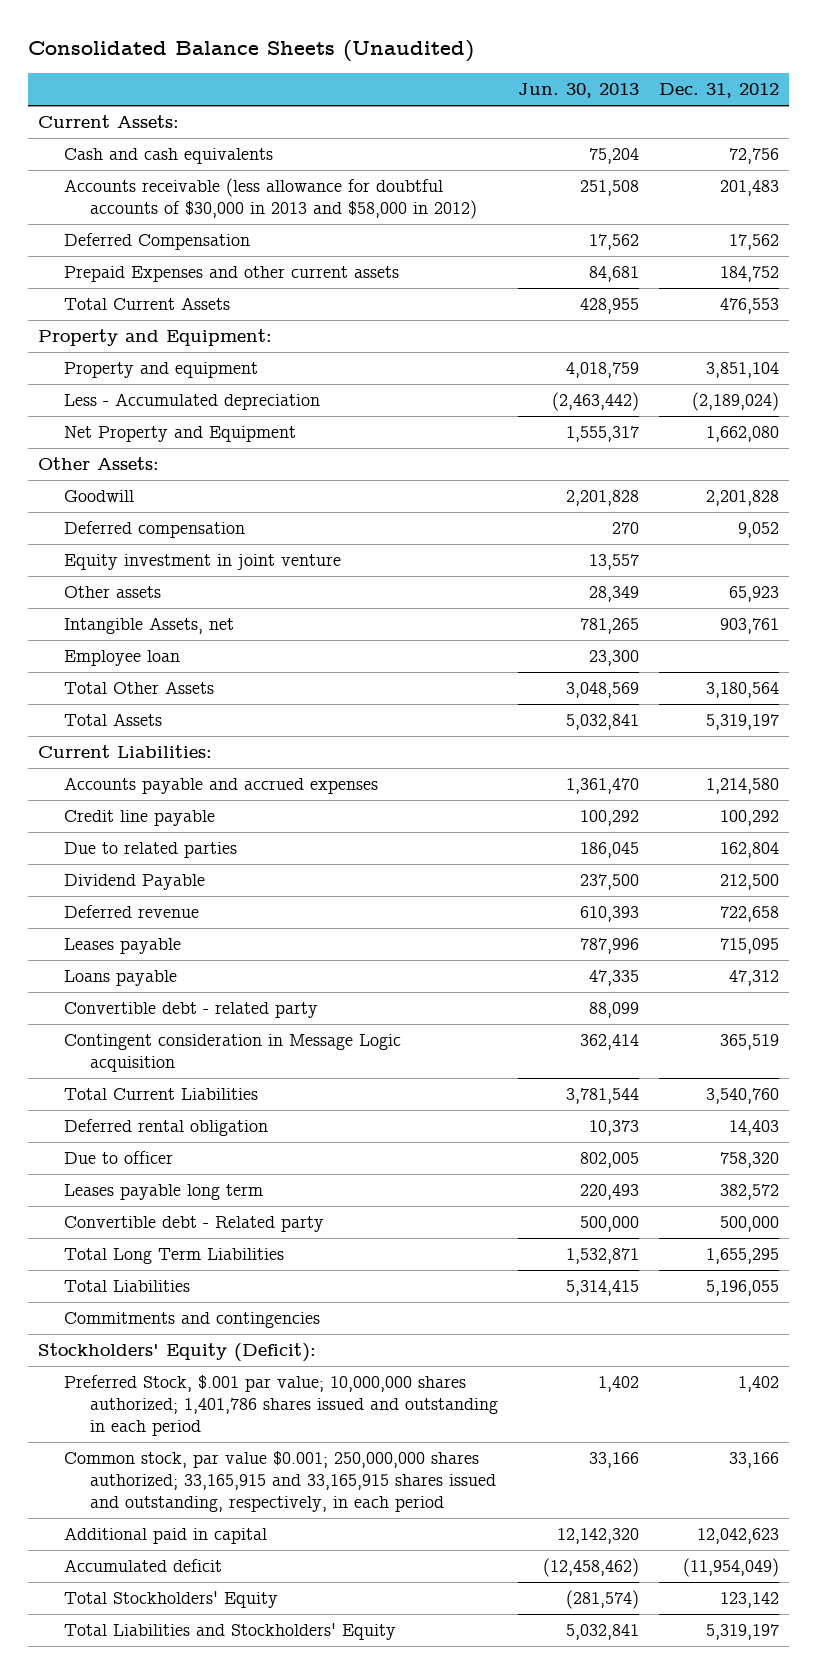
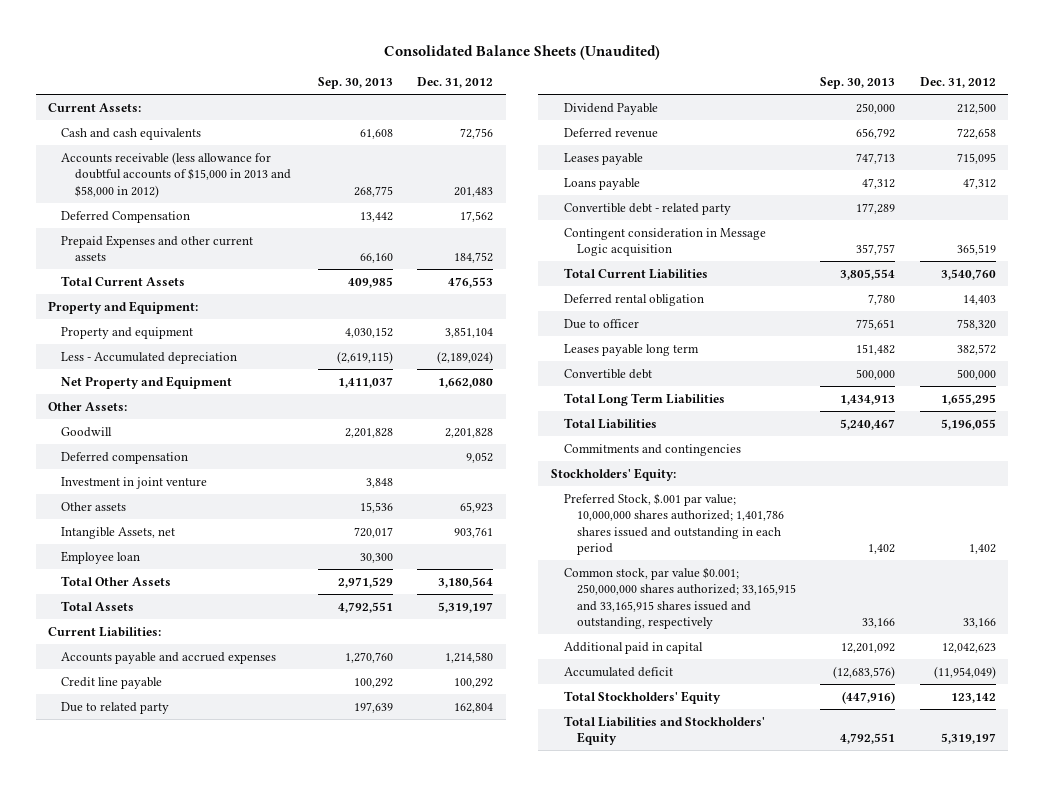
[517,83,639,99] Jun. 30, 2013 -> none
none -> [317,77,393,90] Sep. 30, 2013
[63,178,477,220] Accounts receivable (less allowance for doubtful accounts of $30,000 in 2013 and $58,000 in 2012) -> [61,151,291,198] Accounts receivable (less allowance for doubtful accounts of $15,000 in 2013 and $58,000 in 2012)
[63,554,341,571] Equity investment in joint venture -> [61,476,208,489] Investment in joint venture
[63,842,237,859] Due to related parties -> [61,701,170,714] Due to related party
[63,1216,324,1233] Convertible debt - Related party -> [563,368,652,379] Convertible debt
[37,1343,316,1363] Stockholders' Equity (Deficit): -> [550,467,676,481] Stockholders' Equity:
[63,1451,496,1512] Common stock, par value $0.001; 250,000,000 shares authorized; 33,165,915 and 33,165,915 shares issued and outstanding, respectively, in each period -> [563,566,796,630] Common stock, par value $0.001; 250,000,000 shares authorized; 33,165,915 and 33,165,915 shares issued and outstanding, respectively

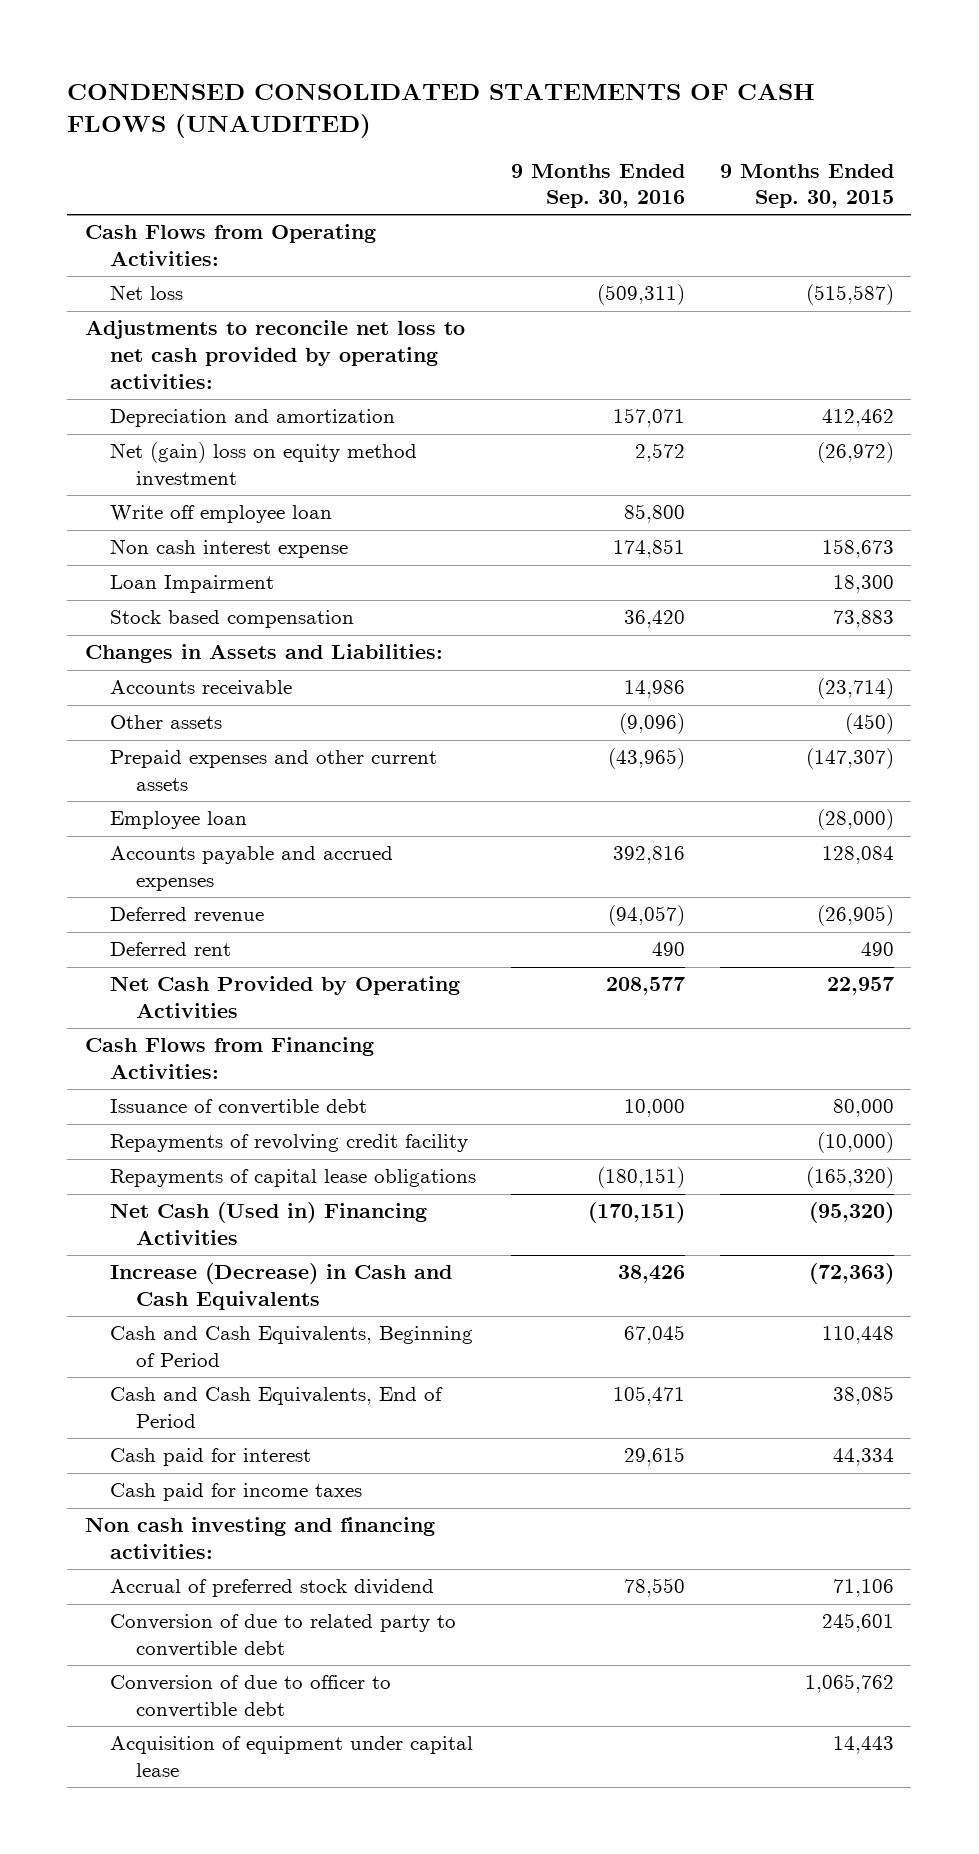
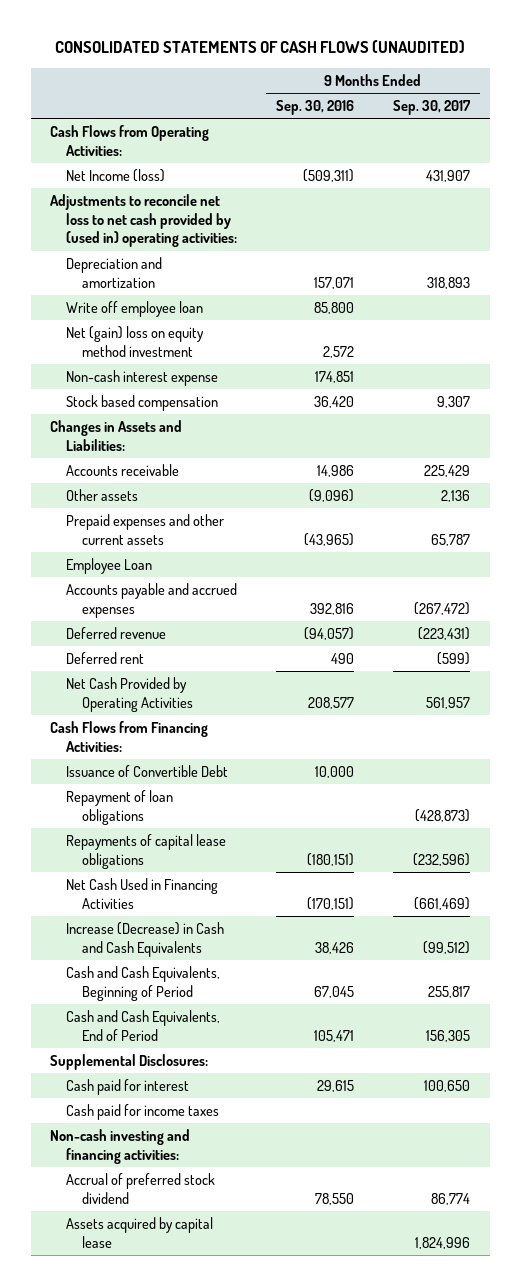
[67,82,816,139] CONDENSED CONSOLIDATED STATEMENTS OF CASH FLOWS (UNAUDITED) -> [55,40,466,54] CONSOLIDATED STATEMENTS OF CASH FLOWS (UNAUDITED)
[719,163,894,209] 9 Months Ended Sep. 30, 2015 -> none
none -> [393,100,472,116] Sep. 30, 2017
[110,285,184,301] Net loss -> [66,168,166,182] Net Income (loss)
[84,320,465,389] Adjustments to reconcile net loss to net cash provided by operating activities: -> [50,193,238,248] Adjustments to reconcile net loss to net cash provided by (used in) operating activities:
[110,575,275,594] Loan Impairment -> none
[110,442,418,488] Net (gain) loss on equity method investment -> [66,325,205,357] Net (gain) loss on equity method investment
[110,539,349,559] Non cash interest expense -> [66,369,219,386] Non-cash interest expense
[110,811,248,830] Employee loan -> [66,557,153,574] Employee Loan
[110,1099,368,1116] Issuance of convertible debt -> [66,764,229,777] Issuance of Convertible Debt
[110,1134,469,1153] Repayments of revolving credit facility -> [66,789,174,825] Repayment of loan obligations
[110,1202,428,1246] Net Cash (Used in) Financing Activities -> [66,877,219,909] Net Cash Used in Financing Activities
none -> [50,1053,209,1070] Supplemental Disclosures:
[84,1517,435,1560] Non cash investing and financing activities: -> [50,1128,191,1164] Non-cash investing and financing activities:
[110,1614,457,1658] Conversion of due to related party to convertible debt -> none
[110,1675,392,1719] Conversion of due to officer to convertible debt -> none
[110,1736,474,1778] Acquisition of equipment under capital lease -> none
none -> [66,1216,214,1248] Assets acquired by capital lease

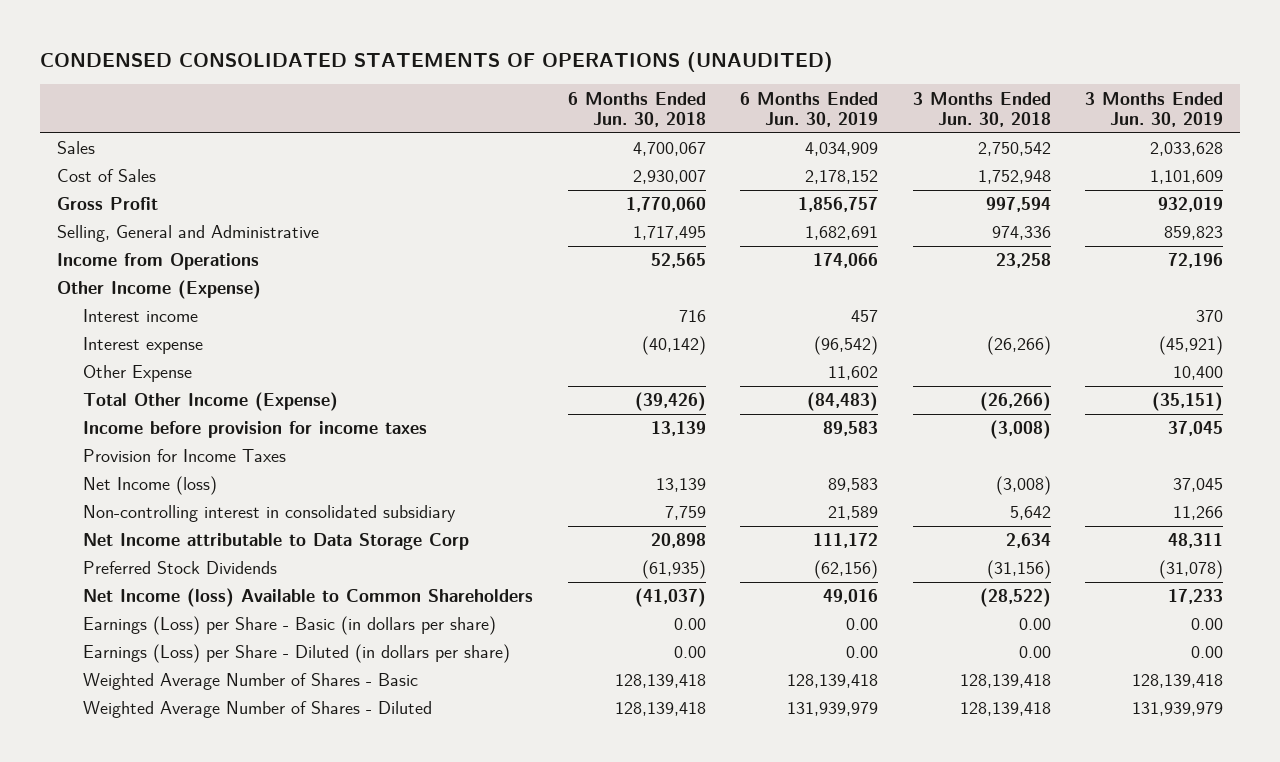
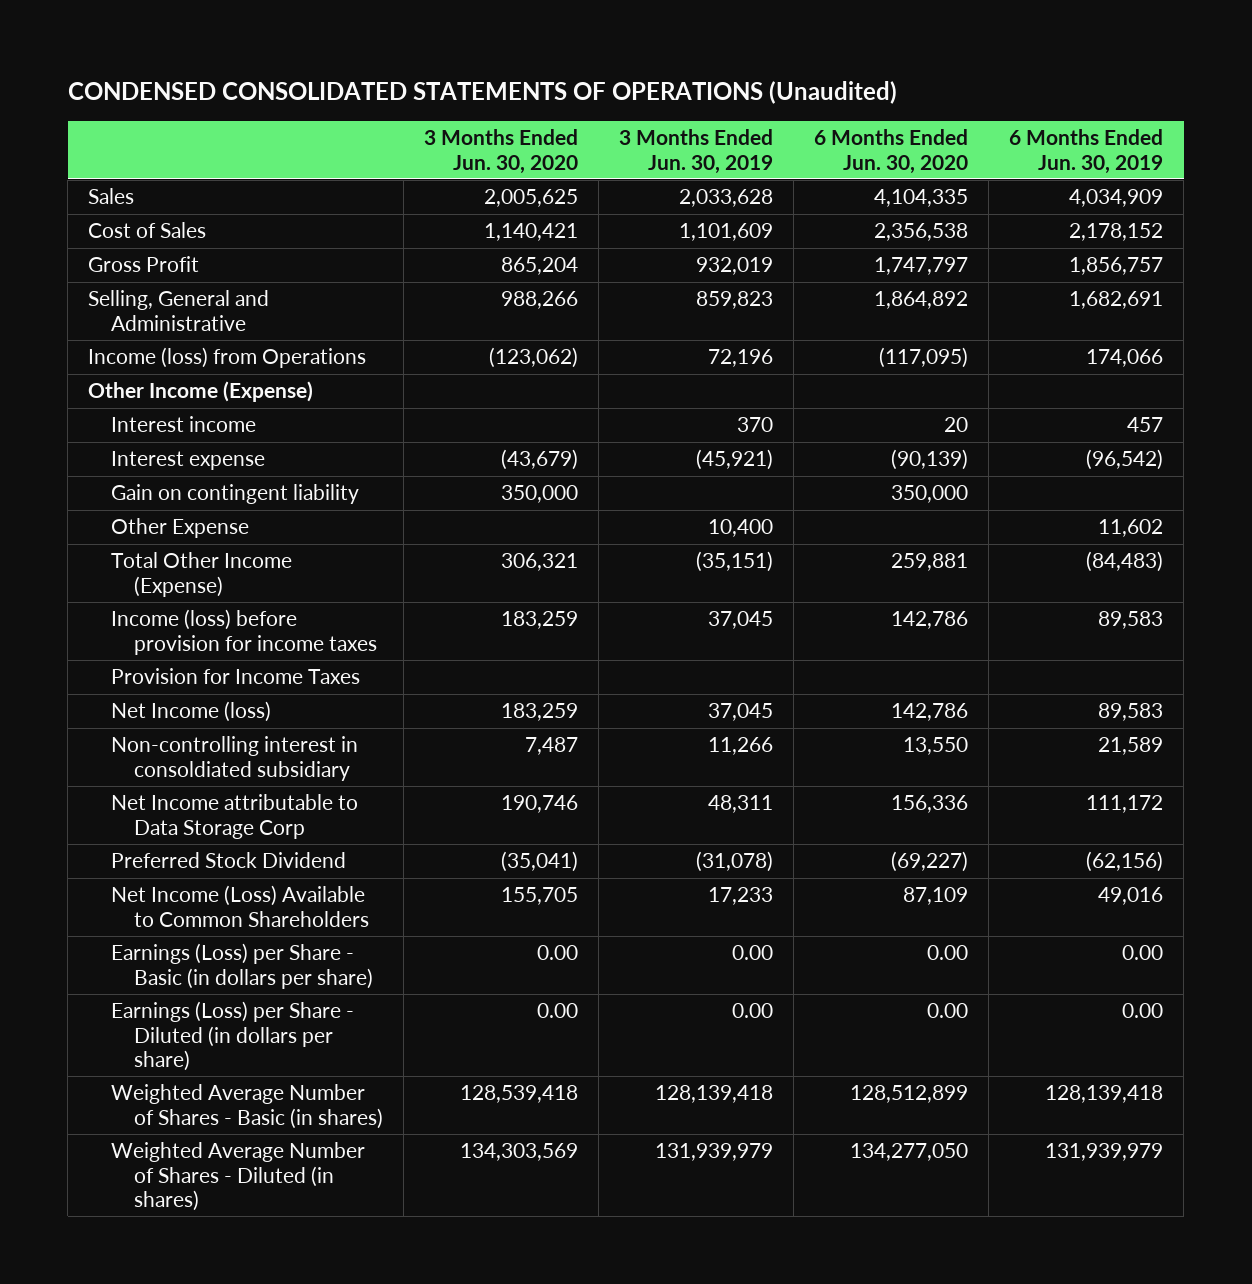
[40,51,834,72] CONDENSED CONSOLIDATED STATEMENTS OF OPERATIONS (UNAUDITED) -> [67,81,897,105] CONDENSED CONSOLIDATED STATEMENTS OF OPERATIONS (Unaudited)
[567,91,706,127] 6 Months Ended Jun. 30, 2018 -> none
[912,91,1051,127] 3 Months Ended Jun. 30, 2018 -> none
none -> [424,129,579,174] 3 Months Ended Jun. 30, 2020
none -> [814,129,969,174] 6 Months Ended Jun. 30, 2020
[57,253,260,271] Income from Operations -> [88,347,367,369] Income (loss) from Operations
none -> [111,484,360,505] Gain on contingent liability
[83,421,428,439] Income before provision for income taxes -> [111,609,378,655] Income (loss) before provision for income taxes
[83,505,457,523] Non-controlling interest in consolidated subsidiary -> [111,736,359,781] Non-controlling interest in consoldiated subsidiary
[83,561,278,575] Preferred Stock Dividends -> [111,852,347,869] Preferred Stock Dividend
[83,588,534,608] Net Income (loss) Available to Common Shareholders -> [111,885,370,927] Net Income (Loss) Available to Common Shareholders
[83,673,419,691] Weighted Average Number of Shares - Basic -> [111,1084,384,1129] Weighted Average Number of Shares - Basic (in shares)
[83,701,433,719] Weighted Average Number of Shares - Diluted -> [111,1142,366,1212] Weighted Average Number of Shares - Diluted (in shares)

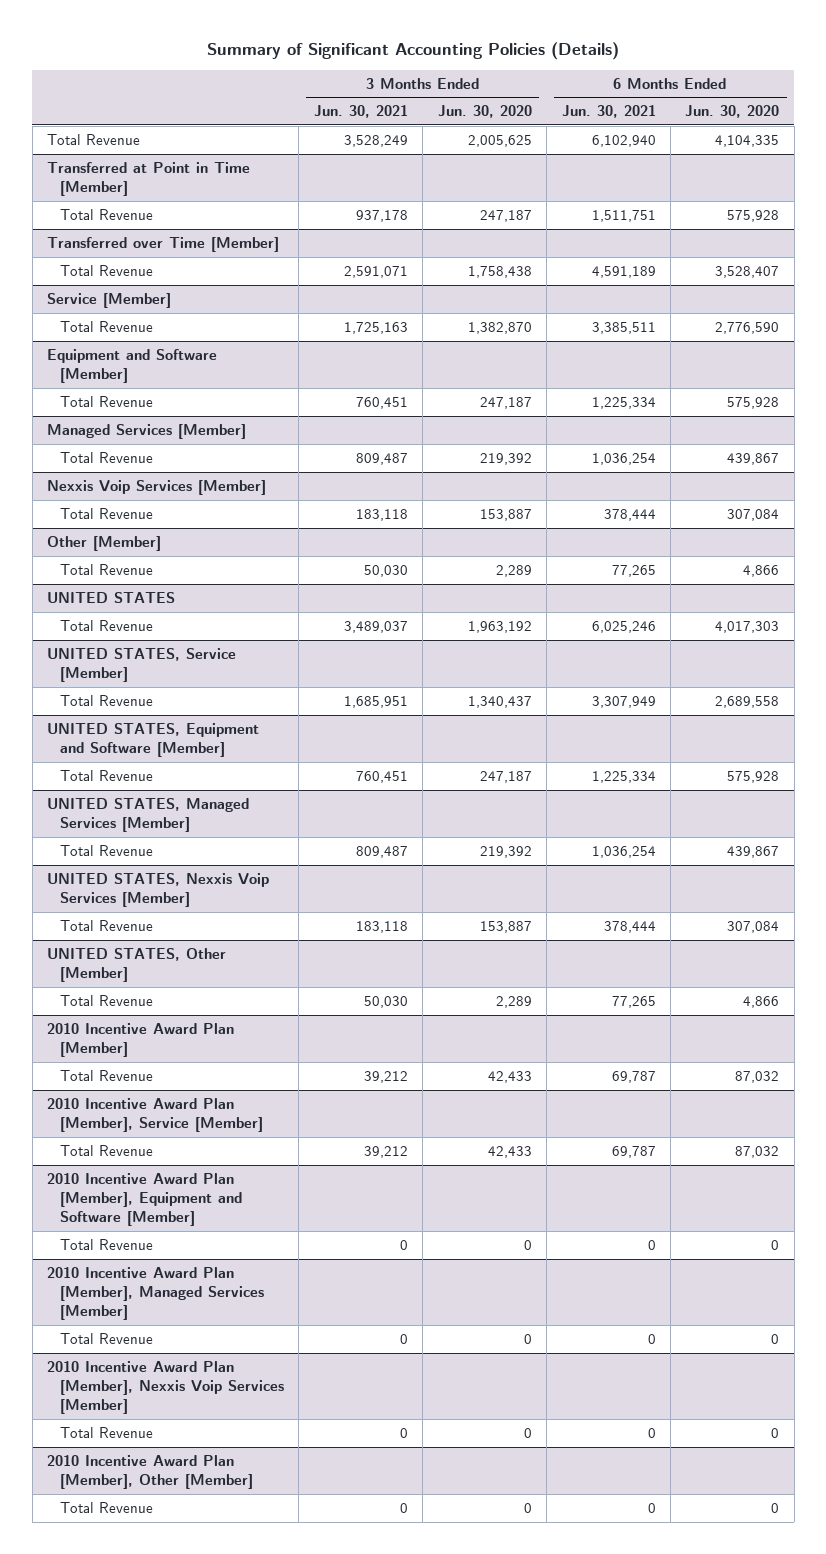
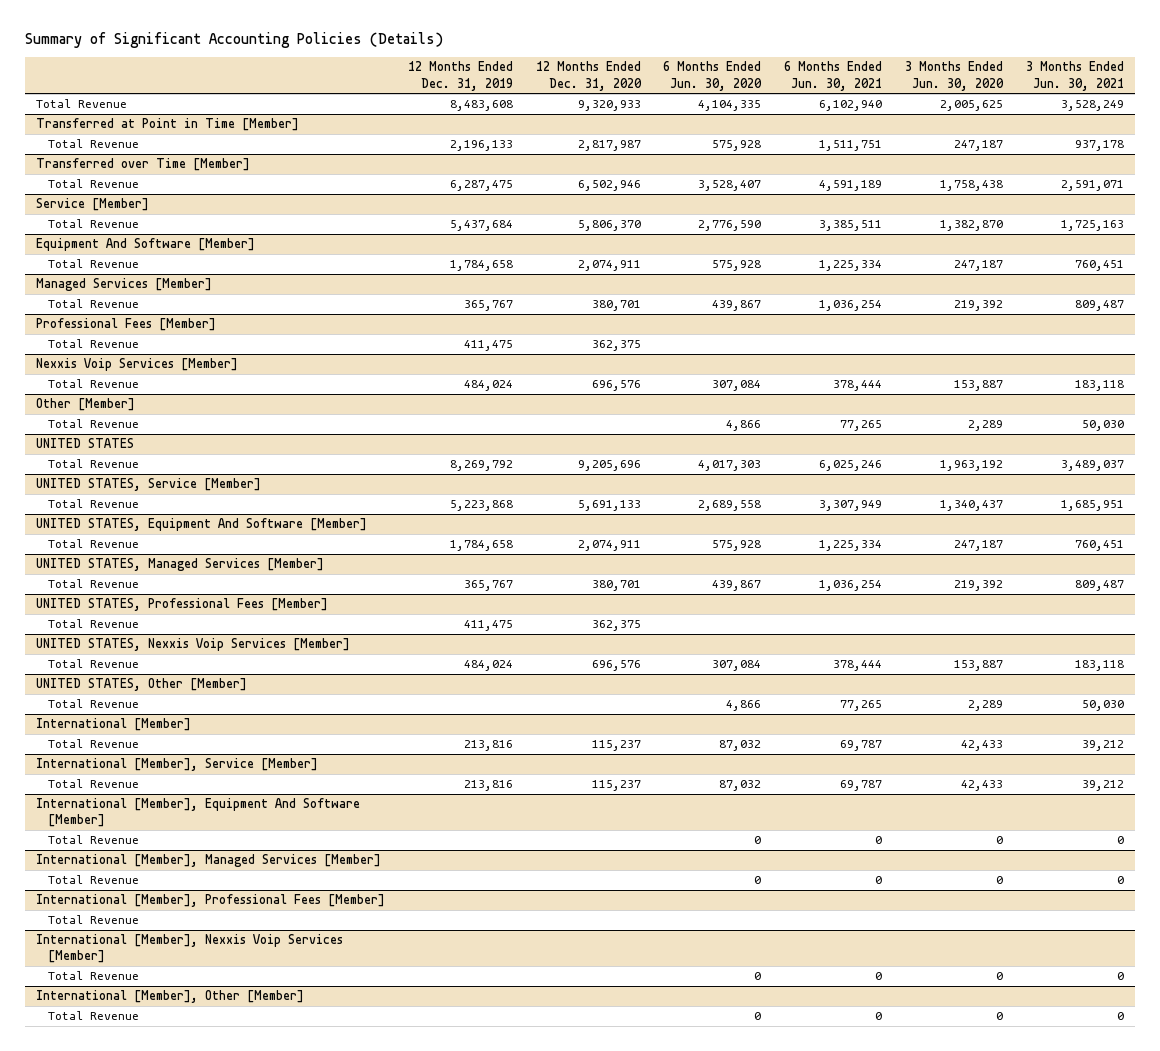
none -> [407,61,513,91] 12 Months Ended Dec. 31, 2019
none -> [535,61,642,91] 12 Months Ended Dec. 31, 2020
[46,348,217,383] Equipment and Software [Member] -> [36,238,256,252] Equipment And Software [Member]
none -> [36,318,217,332] Professional Fees [Member]
none -> [47,339,139,349] Total Revenue
[46,722,259,757] UNITED STATES, Equipment and Software [Member] -> [36,518,368,532] UNITED STATES, Equipment And Software [Member]
none -> [36,598,329,612] UNITED STATES, Professional Fees [Member]
none -> [47,619,139,629] Total Revenue
[46,1022,234,1057] 2010 Incentive Award Plan [Member] -> [36,718,192,732] International [Member]
[46,1097,264,1132] 2010 Incentive Award Plan [Member], Service [Member] -> none
none -> [36,758,319,772] International [Member], Service [Member]
[46,1172,243,1227] 2010 Incentive Award Plan [Member], Equipment and Software [Member] -> none
none -> [36,798,361,828] International [Member], Equipment And Software [Member]
[46,1266,265,1321] 2010 Incentive Award Plan [Member], Managed Services [Member] -> none
none -> [36,854,382,868] International [Member], Managed Services [Member]
[46,1360,285,1415] 2010 Incentive Award Plan [Member], Nexxis Voip Services [Member] -> none
none -> [36,894,386,908] International [Member], Professional Fees [Member]
none -> [47,915,139,925] Total Revenue
none -> [36,934,344,964] International [Member], Nexxis Voip Services [Member]
[46,1454,254,1489] 2010 Incentive Award Plan [Member], Other [Member] -> none
none -> [36,990,305,1004] International [Member], Other [Member]

